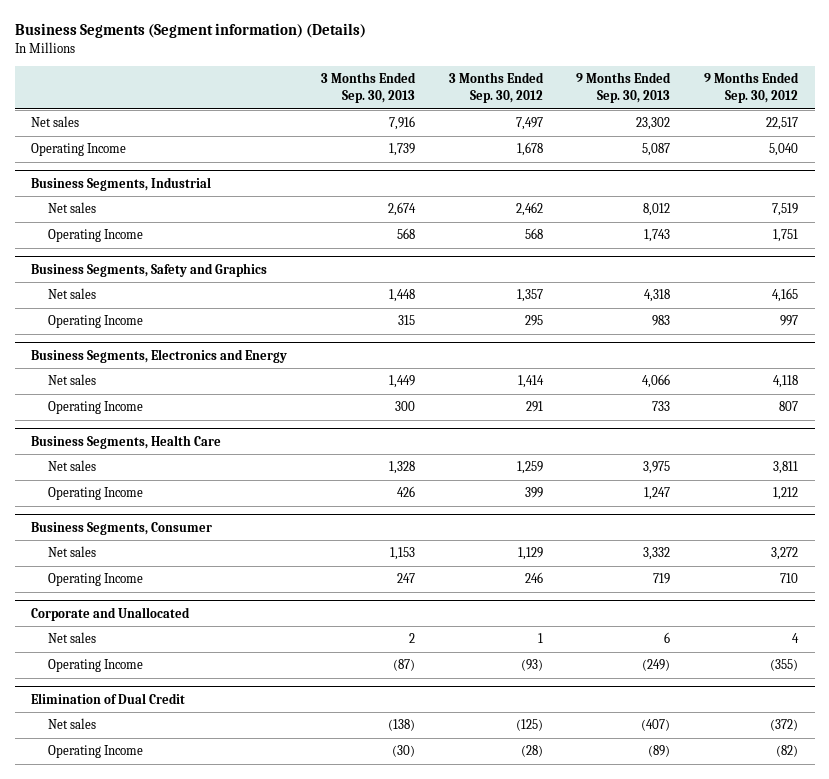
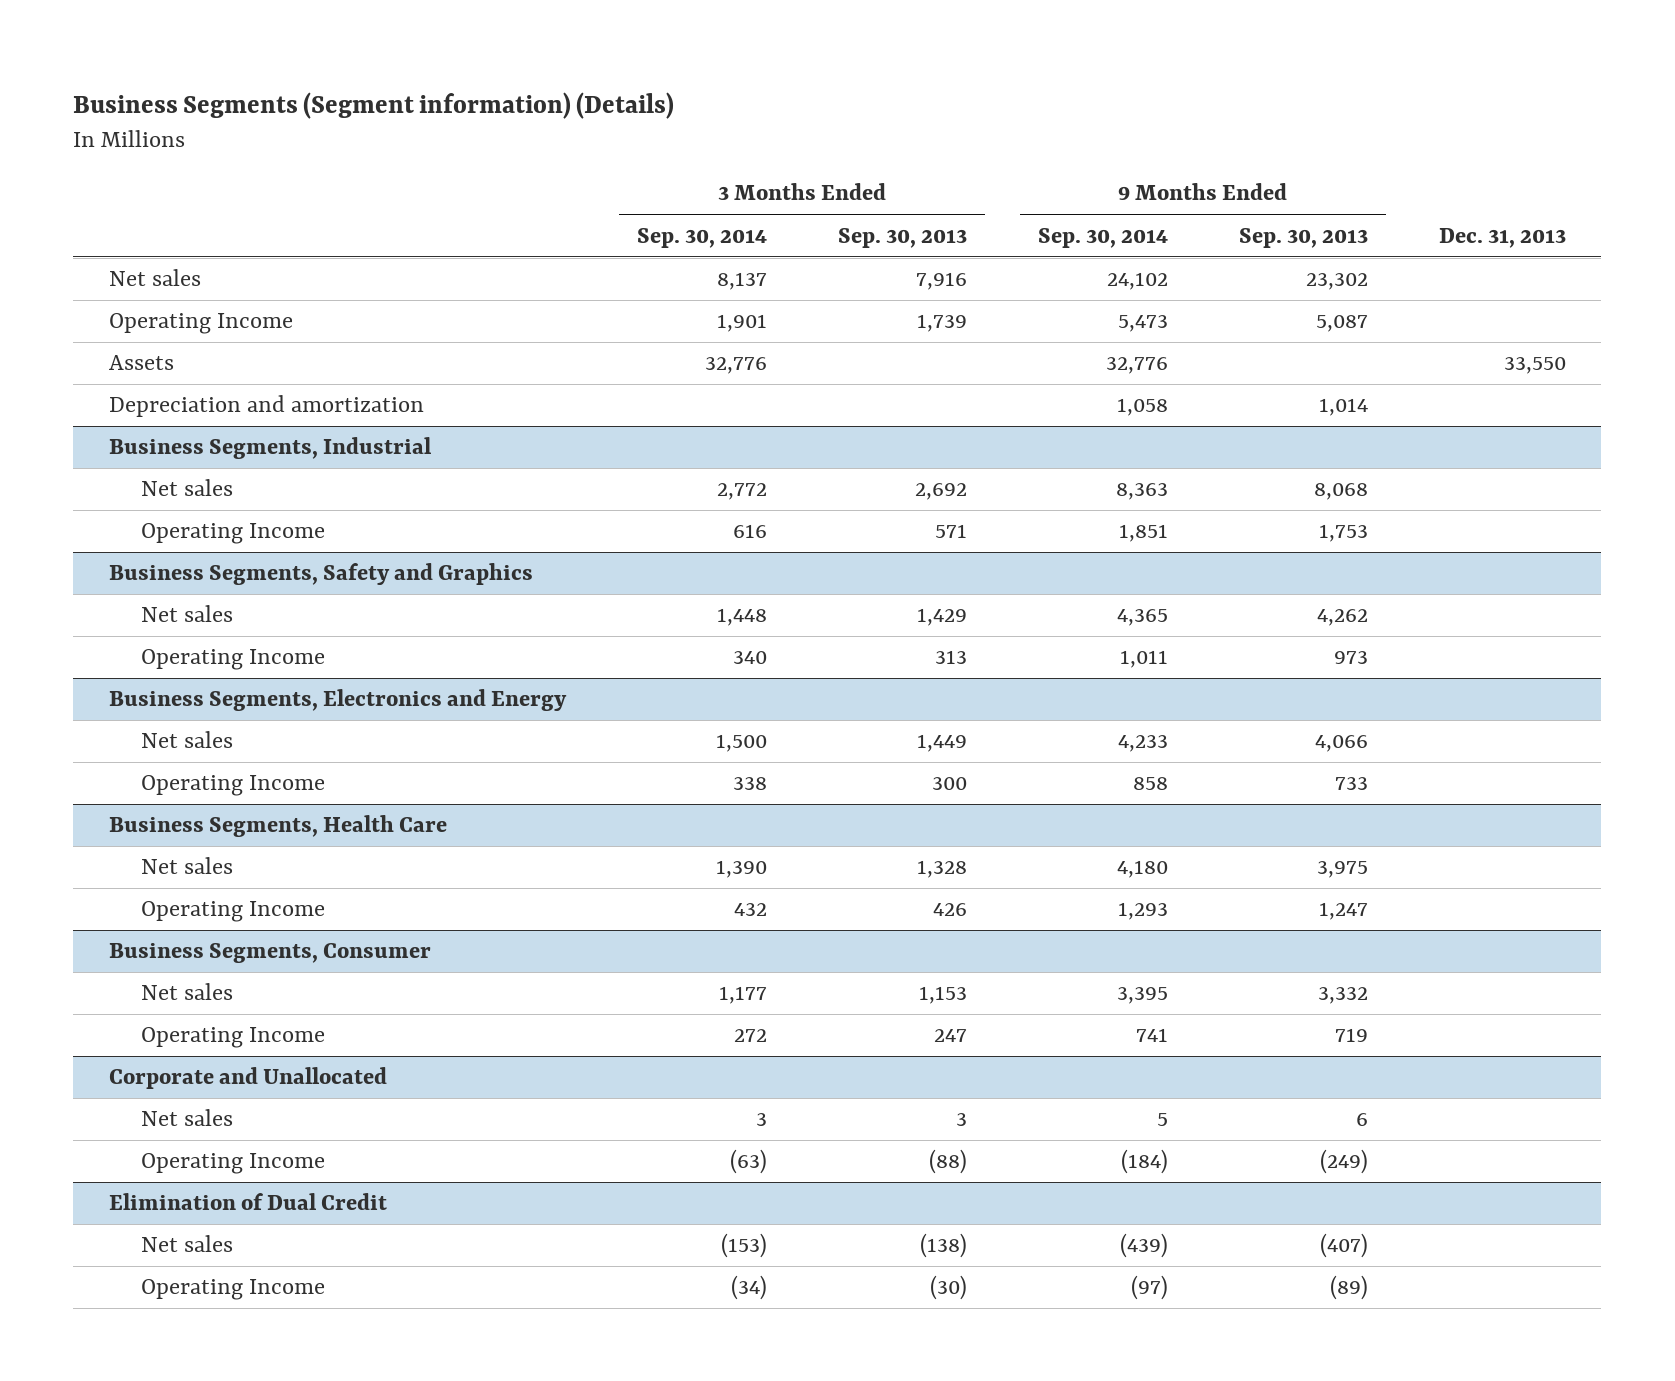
[448,72,544,104] 3 Months Ended Sep. 30, 2012 -> none
[703,72,799,104] 9 Months Ended Sep. 30, 2012 -> none
none -> [636,227,767,248] Sep. 30, 2014
none -> [1037,227,1168,248] Sep. 30, 2014
none -> [1438,227,1566,248] Dec. 31, 2013
none -> [108,355,174,371] Assets
none -> [108,395,424,418] Depreciation and amortization
[388,202,417,217] 2,674 -> [914,483,967,501] 2,692
[643,203,671,217] 8,012 -> [1313,483,1368,501] 8,068
[397,228,416,240] 568 -> [934,524,967,539] 571
[644,229,671,243] 1,743 -> [1318,524,1368,543] 1,753
[389,289,416,303] 1,448 -> [916,608,967,627] 1,429
[644,289,671,303] 4,318 -> [1316,609,1368,627] 4,262
[398,315,416,326] 315 -> [934,650,967,665] 313
[652,315,671,327] 983 -> [1333,651,1368,665] 973
[409,633,416,644] 2 -> [955,1113,967,1127] 3
[393,659,416,672] (87) -> [928,1149,967,1175] (88)

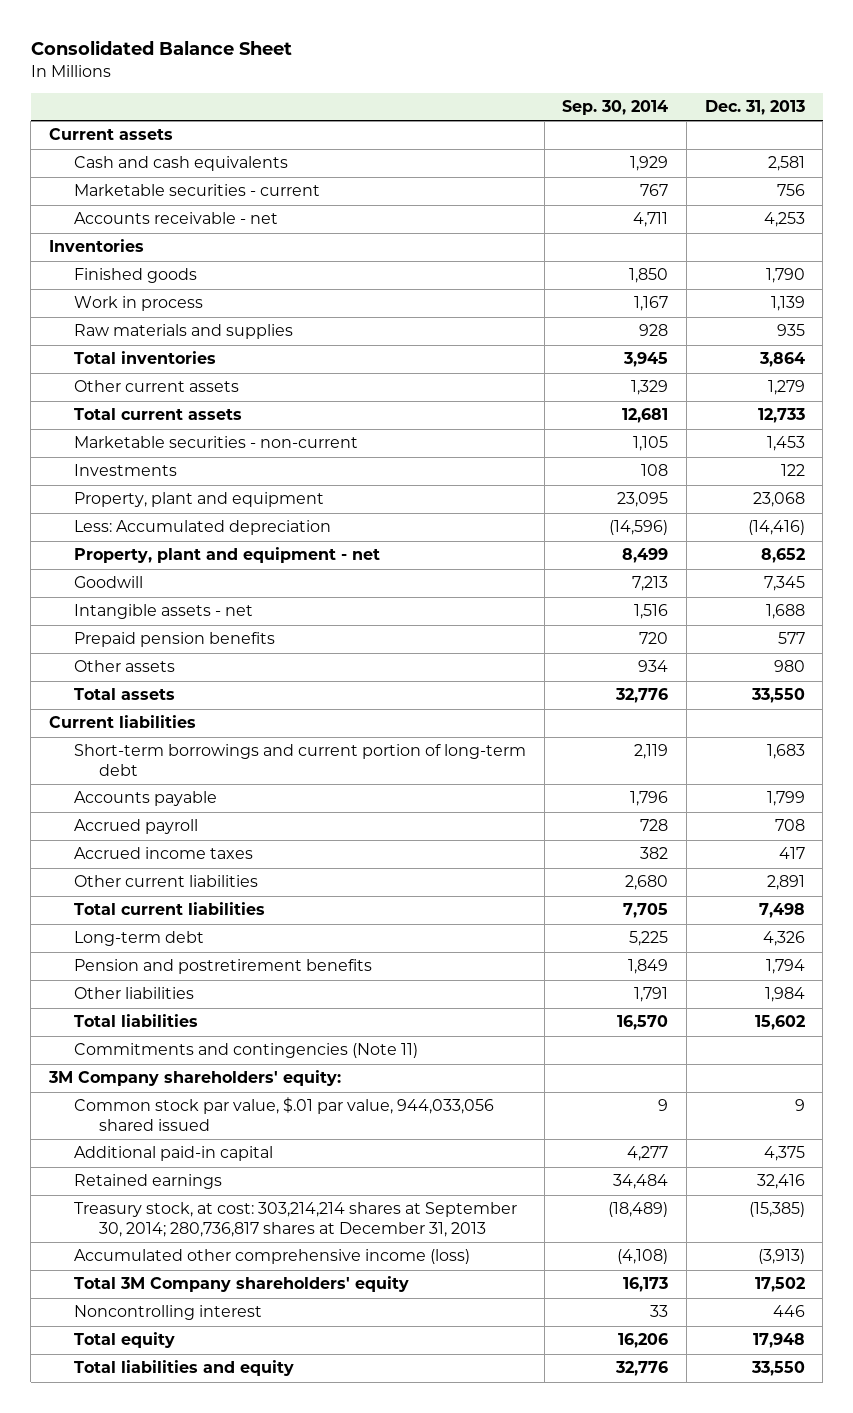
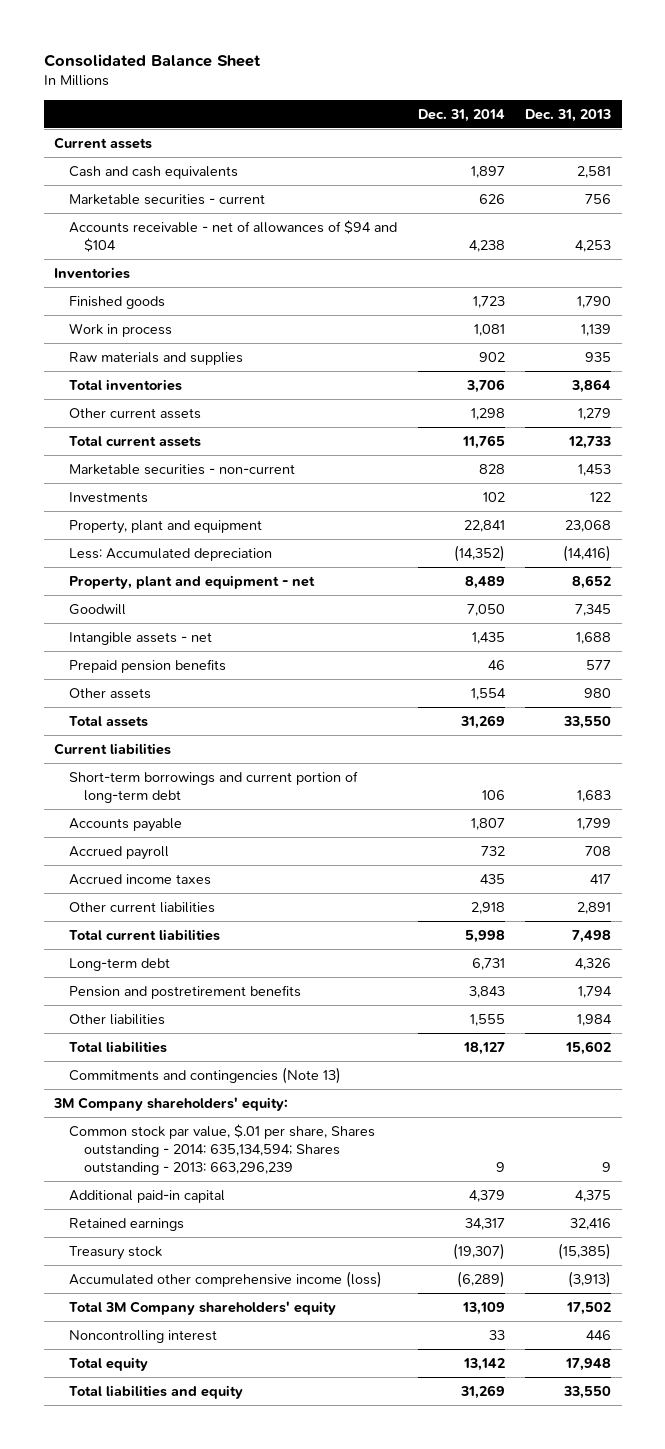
[562,99,669,115] Sep. 30, 2014 -> none
none -> [417,108,505,122] Dec. 31, 2014
[74,212,279,225] Accounts receivable - net -> [68,219,397,252] Accounts receivable - net of allowances of $94 and $104
[74,1043,419,1059] Commitments and contingencies (Note 11) -> [68,1066,341,1084] Commitments and contingencies (Note 13)
[74,1097,495,1131] Common stock par value, $.01 par value, 944,033,056 shared issued -> [68,1123,375,1175] Common stock par value, $.01 per share, Shares outstanding - 2014: 635,134,594; Shares outstanding - 2013: 663,296,239
[74,1202,518,1237] Treasury stock, at cost: 303,214,214 shares at September 30, 2014; 280,736,817 shares at December 31, 2013 -> [68,1245,162,1260] Treasury stock

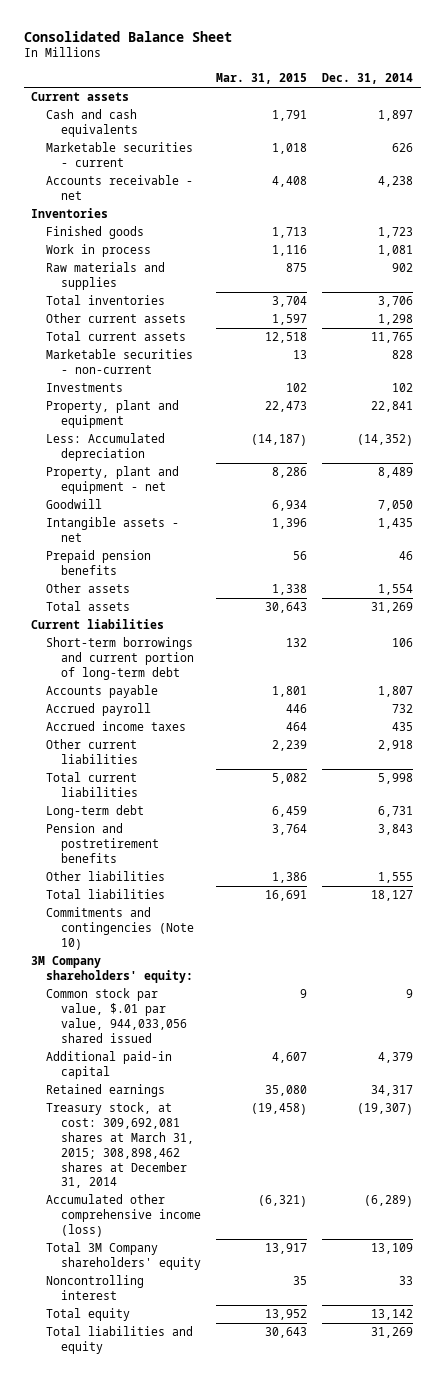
[525,108,612,122] Dec. 31, 2013 -> none
none -> [216,73,308,85] Mar. 31, 2015
[68,219,397,252] Accounts receivable - net of allowances of $94 and $104 -> [46,175,194,201] Accounts receivable - net
[68,1066,341,1084] Commitments and contingencies (Note 13) -> [46,907,195,950] Commitments and contingencies (Note 10)
[68,1123,375,1175] Common stock par value, $.01 per share, Shares outstanding - 2014: 635,134,594; Shares outstanding - 2013: 663,296,239 -> [46,988,188,1043] Common stock par value, $.01 par value, 944,033,056 shared issued
[68,1245,162,1260] Treasury stock -> [46,1102,195,1189] Treasury stock, at cost: 309,692,081 shares at March 31, 2015; 308,898,462 shares at December 31, 2014

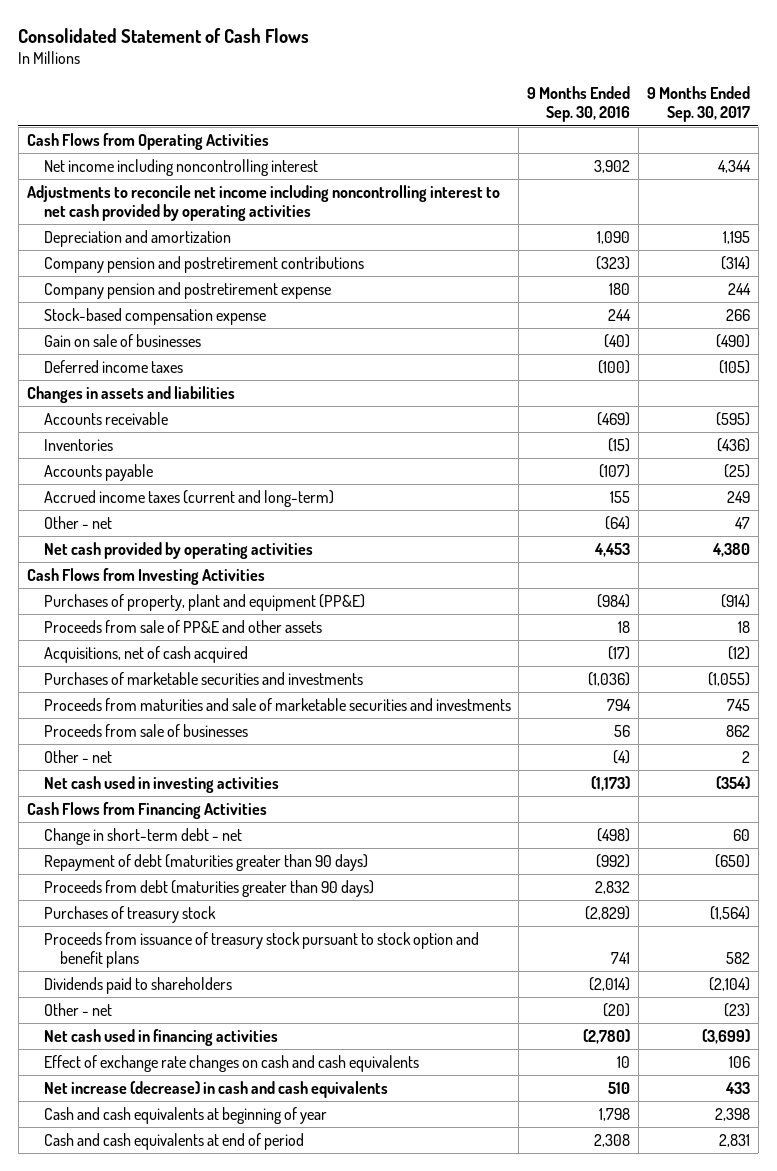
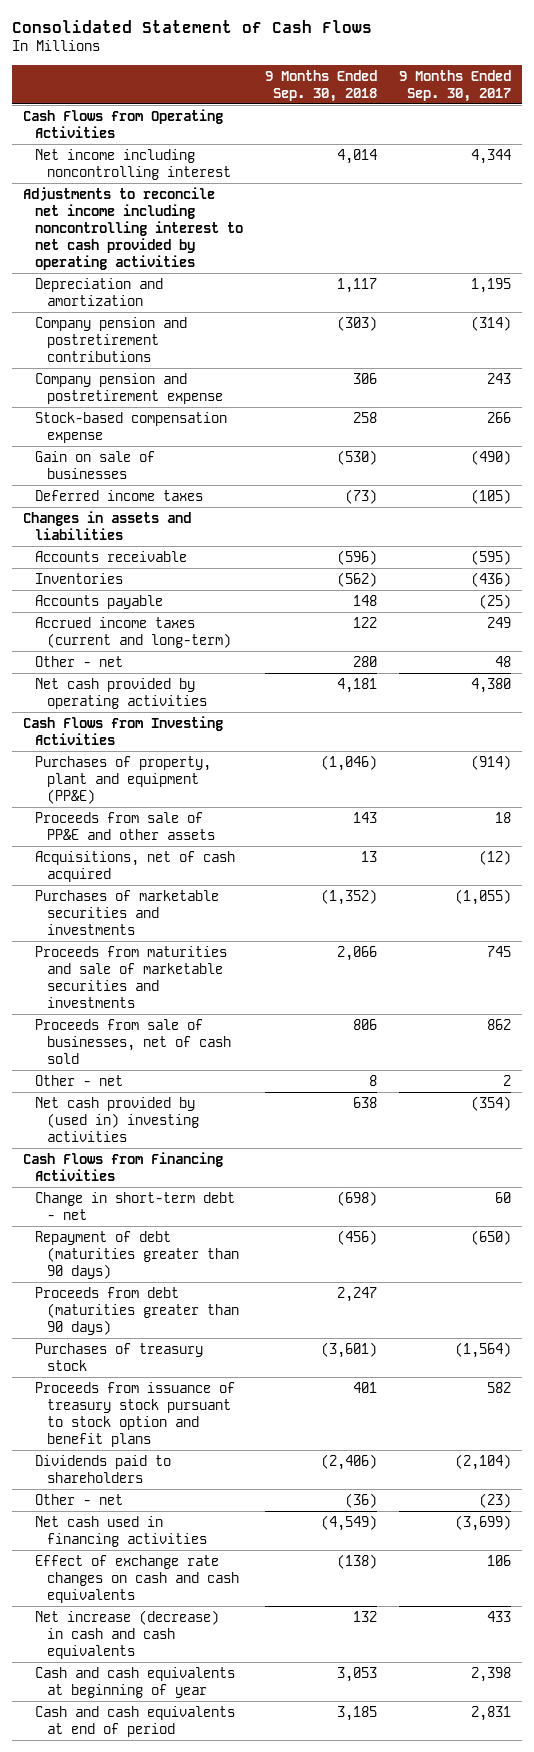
[527,86,631,123] 9 Months Ended Sep. 30, 2016 -> none
none -> [265,69,378,102] 9 Months Ended Sep. 30, 2018
[727,282,751,295] 244 -> [487,372,512,384] 243
[734,516,750,529] 47 -> [495,655,512,667] 48
[43,723,248,737] Proceeds from sale of businesses -> [35,1018,232,1064] Proceeds from sale of businesses, net of cash sold
[43,775,279,793] Net cash used in investing activities -> [35,1096,200,1142] Net cash provided by (used in) investing activities

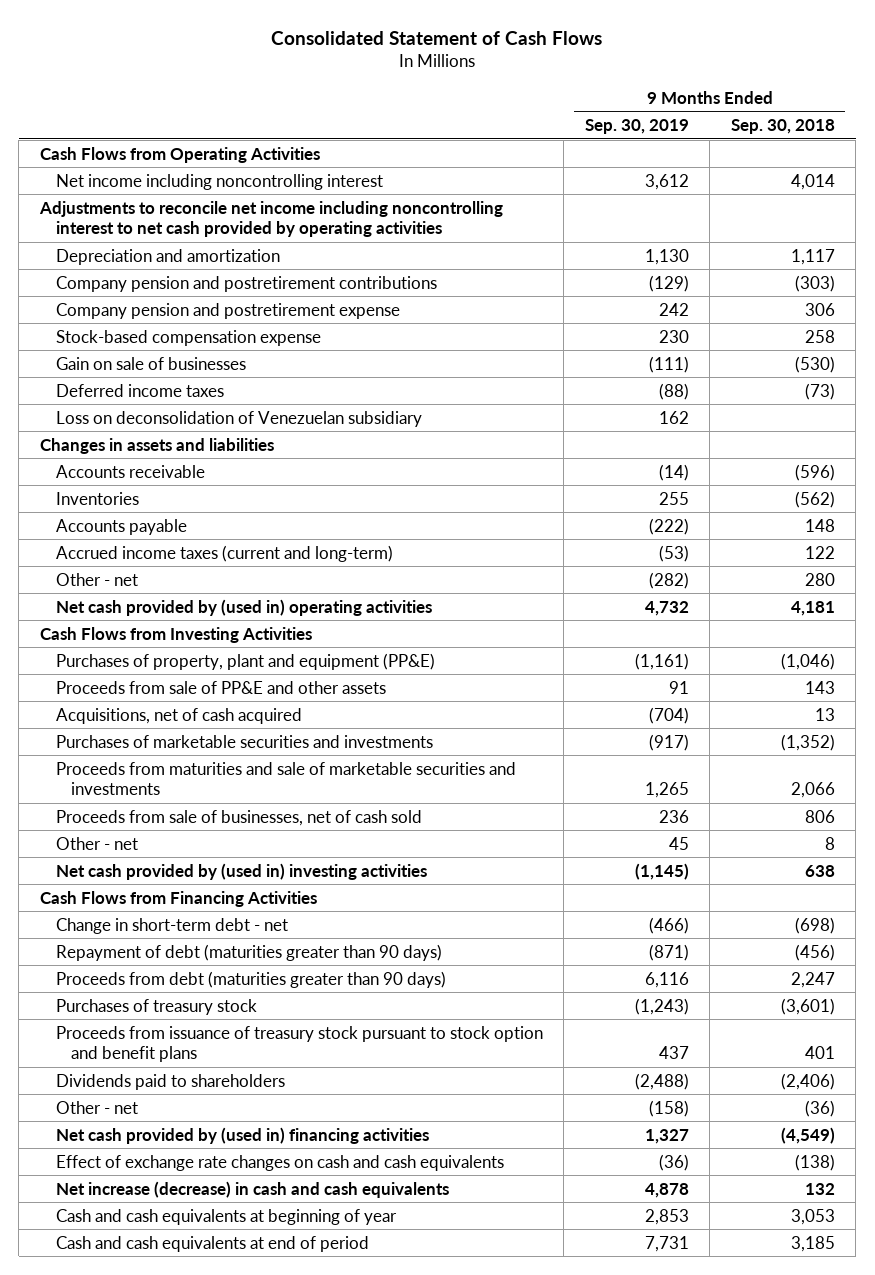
[399,69,512,102] 9 Months Ended Sep. 30, 2017 -> none
none -> [584,119,689,135] Sep. 30, 2019
none -> [55,410,422,427] Loss on deconsolidation of Venezuelan subsidiary
[35,677,208,709] Net cash provided by operating activities -> [55,598,432,616] Net cash provided by (used in) operating activities
[35,1515,208,1547] Net cash used in financing activities -> [55,1126,429,1144] Net cash provided by (used in) financing activities

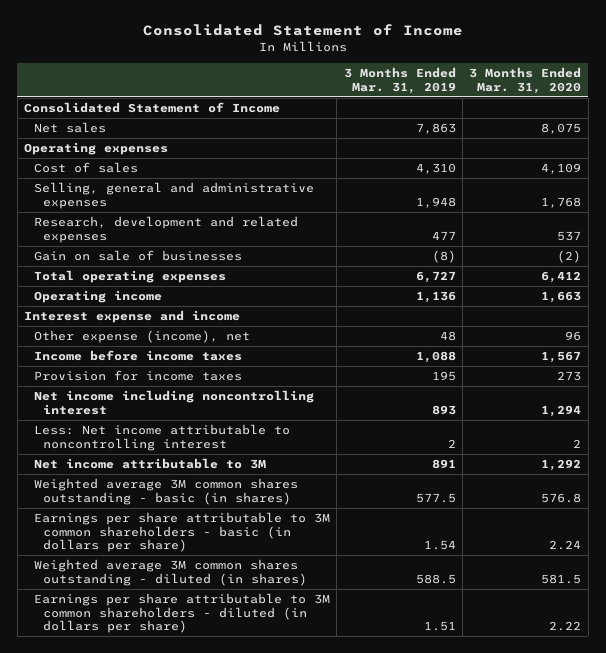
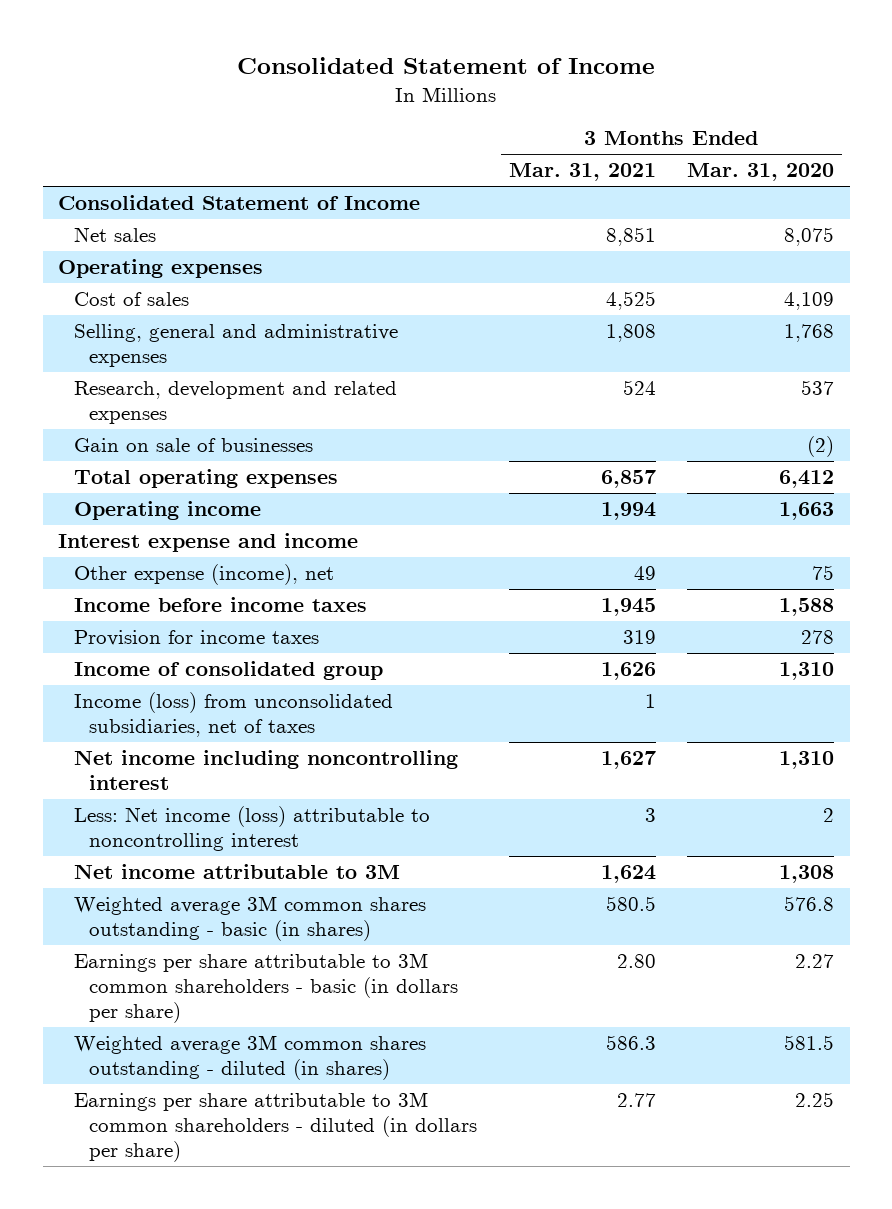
[343,66,456,94] 3 Months Ended Mar. 31, 2019 -> none
none -> [508,163,656,182] Mar. 31, 2021
[565,331,582,342] 96 -> [812,565,835,581] 75
[541,351,582,364] 1,567 -> [779,598,835,617] 1,588
[557,371,582,382] 273 -> [801,630,835,645] 278
none -> [73,661,383,681] Income of consolidated group
none -> [73,692,393,737] Income (loss) from unconsolidated subsidiaries, net of taxes
[541,404,582,417] 1,294 -> [779,751,835,770] 1,310
[33,424,290,451] Less: Net income attributable to noncontrolling interest -> [73,806,430,851] Less: Net income (loss) attributable to noncontrolling interest
[541,459,582,472] 1,292 -> [779,865,835,884] 1,308
[549,540,582,551] 2.24 -> [795,954,835,969] 2.27
[549,621,582,632] 2.22 -> [795,1092,835,1108] 2.25

